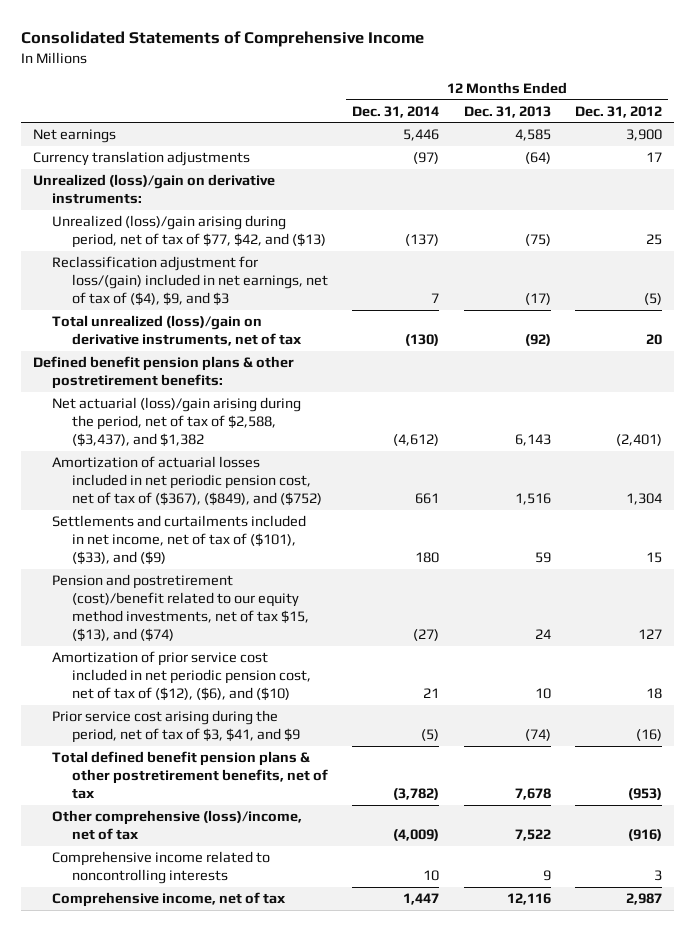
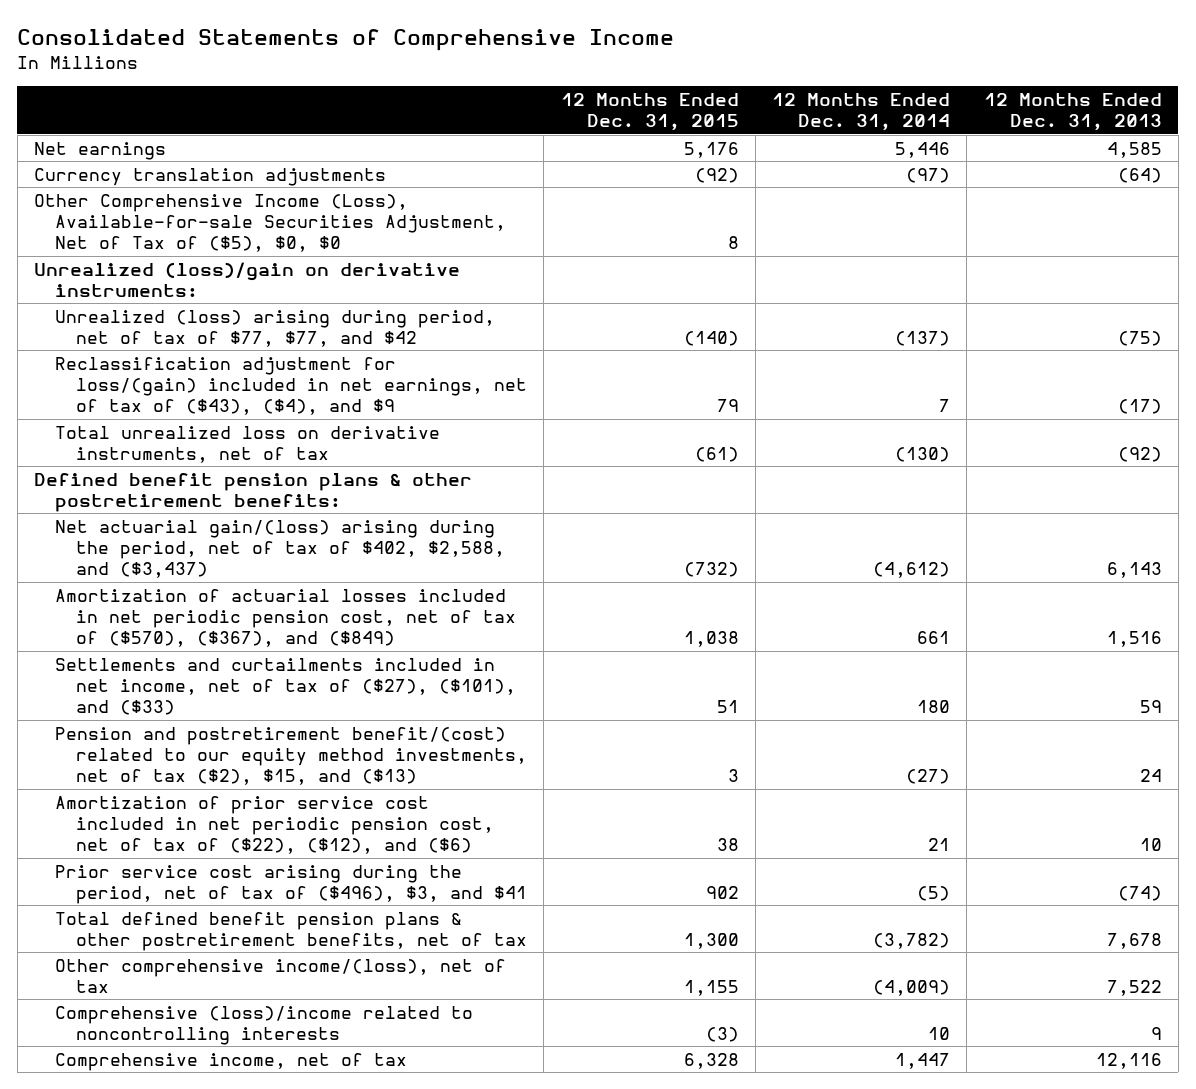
[574,105,662,118] Dec. 31, 2012 -> none
none -> [560,92,739,132] 12 Months Ended Dec. 31, 2015
none -> [34,193,507,253] Other Comprehensive Income (Loss), Available-for-sale Securities Adjustment, Net of Tax of ($5), $0, $0
[52,215,326,248] Unrealized (loss)/gain arising during period, net of tax of $77, $42, and ($13) -> [55,309,496,347] Unrealized (loss) arising during period, net of tax of $77, $77, and $42
[52,256,328,306] Reclassification adjustment for loss/(gain) included in net earnings, net of tax of ($4), $9, and $3 -> [55,356,528,416] Reclassification adjustment for loss/(gain) included in net earnings, net of tax of ($43), ($4), and $9
[52,315,302,346] Total unrealized (loss)/gain on derivative instruments, net of tax -> [55,425,441,463] Total unrealized loss on derivative instruments, net of tax
[52,397,302,447] Net actuarial (loss)/gain arising during the period, net of tax of $2,588, ($3,437), and $1,382 -> [55,519,506,579] Net actuarial gain/(loss) arising during the period, net of tax of $402, $2,588, and ($3,437)
[52,456,322,506] Amortization of actuarial losses included in net periodic pension cost, net of tax of ($367), ($849), and ($752) -> [55,588,517,648] Amortization of actuarial losses included in net periodic pension cost, net of tax of ($570), ($367), and ($849)
[52,515,307,565] Settlements and curtailments included in net income, net of tax of ($101), ($33), and ($9) -> [55,657,517,716] Settlements and curtailments included in net income, net of tax of ($27), ($101), and ($33)
[52,574,309,642] Pension and postretirement (cost)/benefit related to our equity method investments, net of tax $15, ($13), and ($74) -> [55,726,528,786] Pension and postretirement benefit/(cost) related to our equity method investments, net of tax ($2), $15, and ($13)
[52,651,311,701] Amortization of prior service cost included in net periodic pension cost, net of tax of ($12), ($6), and ($10) -> [55,795,495,855] Amortization of prior service cost included in net periodic pension cost, net of tax of ($22), ($12), and ($6)
[52,710,300,743] Prior service cost arising during the period, net of tax of $3, $41, and $9 -> [55,864,528,904] Prior service cost arising during the period, net of tax of ($496), $3, and $41
[52,810,303,840] Other comprehensive (loss)/income, net of tax -> [55,958,507,993] Other comprehensive income/(loss), net of tax
[52,851,271,884] Comprehensive income related to noncontrolling interests -> [55,1005,474,1045] Comprehensive (loss)/income related to noncontrolling interests

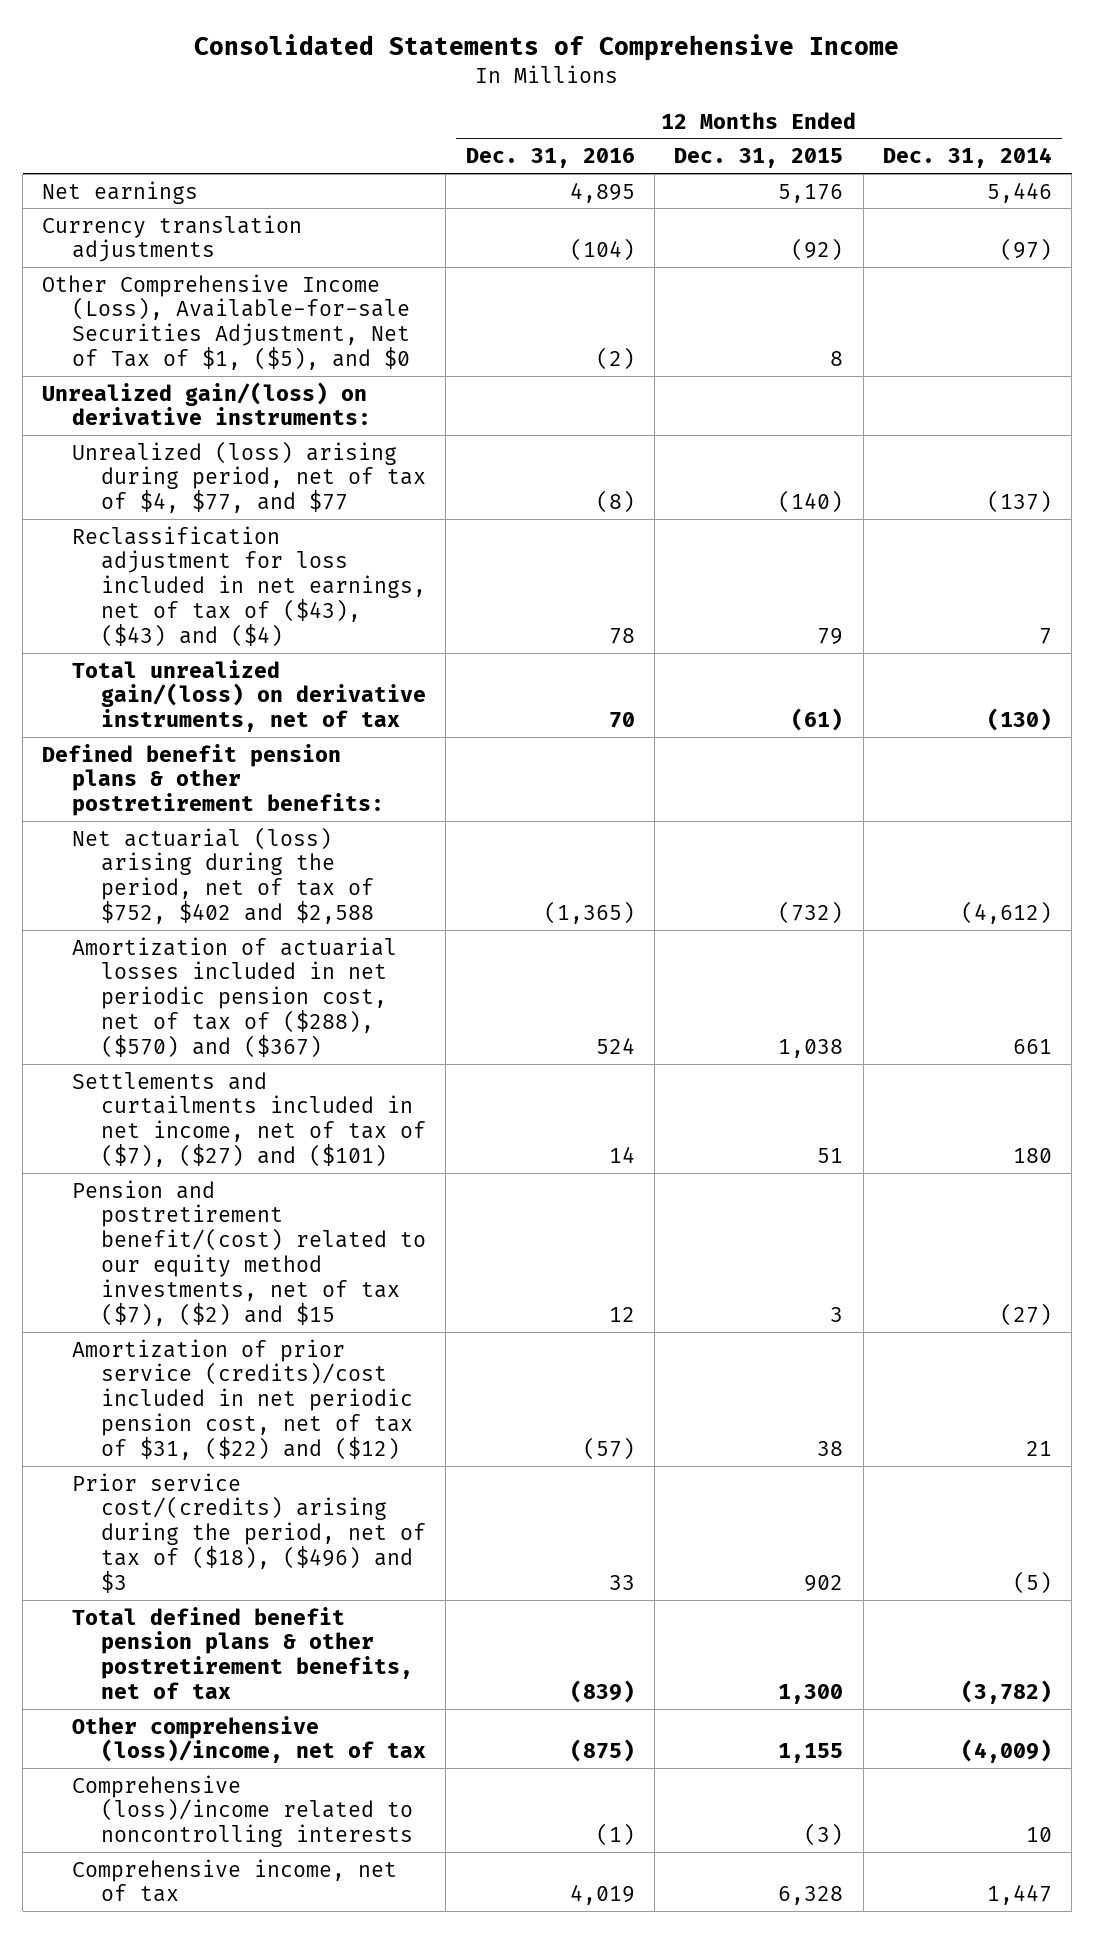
[983,92,1162,132] 12 Months Ended Dec. 31, 2013 -> none
none -> [465,148,635,169] Dec. 31, 2016
[34,193,507,253] Other Comprehensive Income (Loss), Available-for-sale Securities Adjustment, Net of Tax of ($5), $0, $0 -> [42,273,410,371] Other Comprehensive Income (Loss), Available-for-sale Securities Adjustment, Net of Tax of $1, ($5), and $0
[34,261,461,297] Unrealized (loss)/gain on derivative instruments: -> [42,381,371,426] Unrealized gain/(loss) on derivative instruments:
[55,309,496,347] Unrealized (loss) arising during period, net of tax of $77, $77, and $42 -> [71,440,427,514] Unrealized (loss) arising during period, net of tax of $4, $77, and $77
[55,356,528,416] Reclassification adjustment for loss/(gain) included in net earnings, net of tax of ($43), ($4), and $9 -> [71,525,427,648] Reclassification adjustment for loss included in net earnings, net of tax of ($43), ($43) and ($4)
[55,425,441,463] Total unrealized loss on derivative instruments, net of tax -> [71,659,427,733] Total unrealized gain/(loss) on derivative instruments, net of tax
[55,519,506,579] Net actuarial gain/(loss) arising during the period, net of tax of $402, $2,588, and ($3,437) -> [71,826,375,925] Net actuarial (loss) arising during the period, net of tax of $752, $402 and $2,588
[55,588,517,648] Amortization of actuarial losses included in net periodic pension cost, net of tax of ($570), ($367), and ($849) -> [71,936,397,1059] Amortization of actuarial losses included in net periodic pension cost, net of tax of ($288), ($570) and ($367)
[55,657,517,716] Settlements and curtailments included in net income, net of tax of ($27), ($101), and ($33) -> [71,1071,427,1168] Settlements and curtailments included in net income, net of tax of ($7), ($27) and ($101)
[55,726,528,786] Pension and postretirement benefit/(cost) related to our equity method investments, net of tax ($2), $15, and ($13) -> [71,1179,427,1326] Pension and postretirement benefit/(cost) related to our equity method investments, net of tax ($7), ($2) and $15
[55,795,495,855] Amortization of prior service cost included in net periodic pension cost, net of tax of ($22), ($12), and ($6) -> [71,1338,414,1461] Amortization of prior service (credits)/cost included in net periodic pension cost, net of tax of $31, ($22) and ($12)
[55,864,528,904] Prior service cost arising during the period, net of tax of ($496), $3, and $41 -> [71,1472,427,1594] Prior service cost/(credits) arising during the period, net of tax of ($18), ($496) and $3
[55,958,507,993] Other comprehensive income/(loss), net of tax -> [71,1715,427,1764] Other comprehensive (loss)/income, net of tax

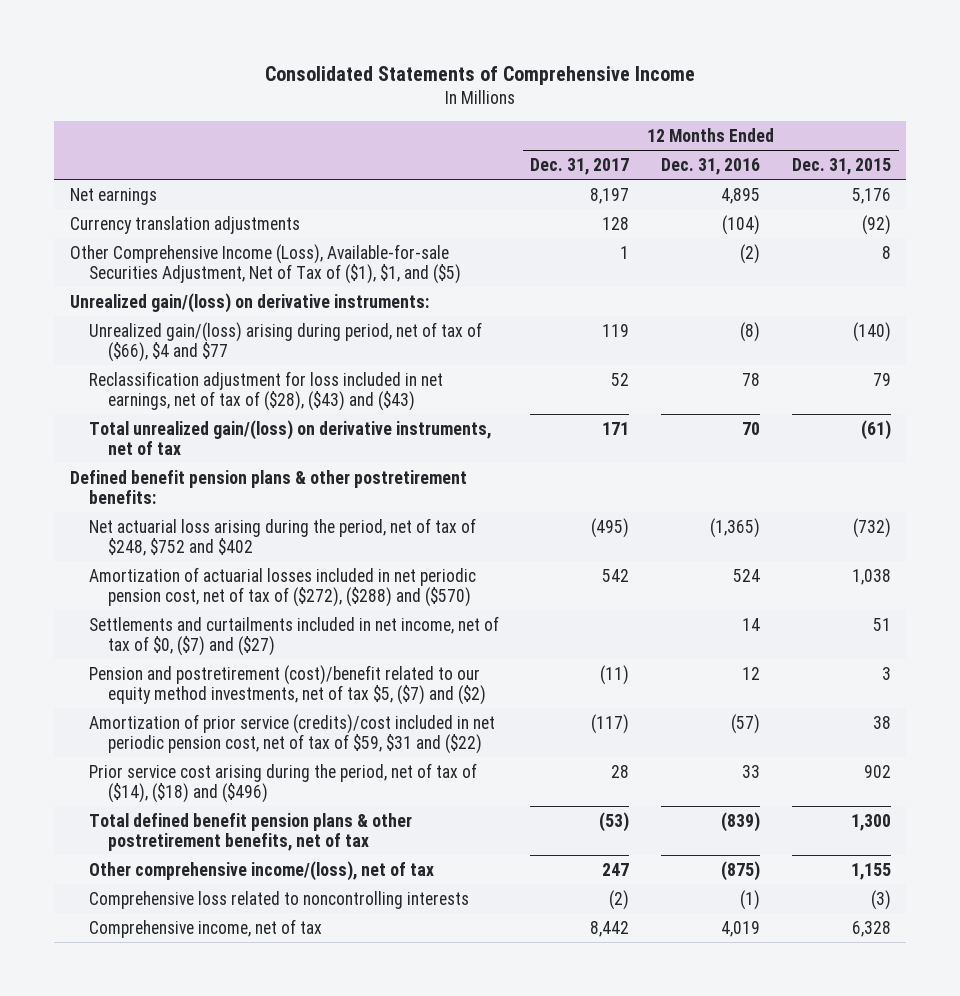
[883,147,1053,169] Dec. 31, 2014 -> none
none -> [530,157,630,175] Dec. 31, 2017
[42,273,410,371] Other Comprehensive Income (Loss), Available-for-sale Securities Adjustment, Net of Tax of $1, ($5), and $0 -> [69,243,461,284] Other Comprehensive Income (Loss), Available-for-sale Securities Adjustment, Net of Tax of ($1), $1, and ($5)
[71,440,427,514] Unrealized (loss) arising during period, net of tax of $4, $77, and $77 -> [88,321,482,362] Unrealized gain/(loss) arising during period, net of tax of ($66), $4 and $77
[71,525,427,648] Reclassification adjustment for loss included in net earnings, net of tax of ($43), ($43) and ($4) -> [88,370,443,411] Reclassification adjustment for loss included in net earnings, net of tax of ($28), ($43) and ($43)
[71,826,375,925] Net actuarial (loss) arising during the period, net of tax of $752, $402 and $2,588 -> [88,517,476,556] Net actuarial loss arising during the period, net of tax of $248, $752 and $402
[71,936,397,1059] Amortization of actuarial losses included in net periodic pension cost, net of tax of ($288), ($570) and ($367) -> [88,566,476,607] Amortization of actuarial losses included in net periodic pension cost, net of tax of ($272), ($288) and ($570)
[71,1071,427,1168] Settlements and curtailments included in net income, net of tax of ($7), ($27) and ($101) -> [88,615,499,656] Settlements and curtailments included in net income, net of tax of $0, ($7) and ($27)
[71,1179,427,1326] Pension and postretirement benefit/(cost) related to our equity method investments, net of tax ($7), ($2) and $15 -> [88,664,486,705] Pension and postretirement (cost)/benefit related to our equity method investments, net of tax $5, ($7) and ($2)
[71,1338,414,1461] Amortization of prior service (credits)/cost included in net periodic pension cost, net of tax of $31, ($22) and ($12) -> [88,713,495,754] Amortization of prior service (credits)/cost included in net periodic pension cost, net of tax of $59, $31 and ($22)
[71,1472,427,1594] Prior service cost/(credits) arising during the period, net of tax of ($18), ($496) and $3 -> [88,762,477,803] Prior service cost arising during the period, net of tax of ($14), ($18) and ($496)
[71,1715,427,1764] Other comprehensive (loss)/income, net of tax -> [88,860,434,881] Other comprehensive income/(loss), net of tax
[71,1774,414,1848] Comprehensive (loss)/income related to noncontrolling interests -> [88,890,469,909] Comprehensive loss related to noncontrolling interests

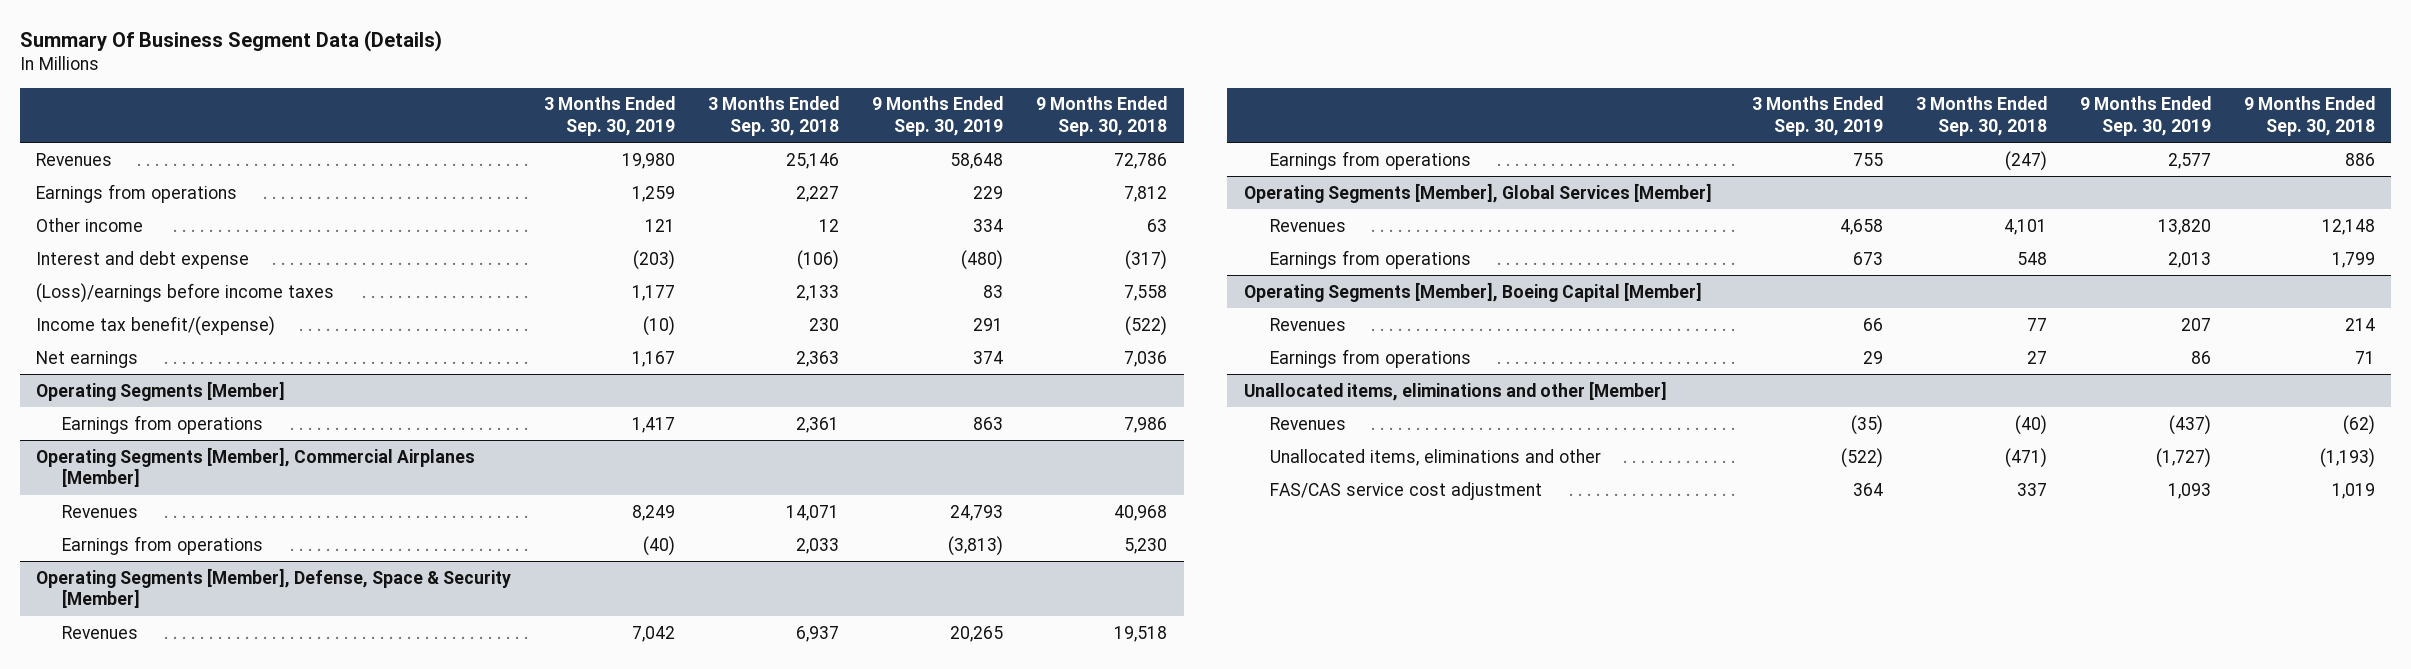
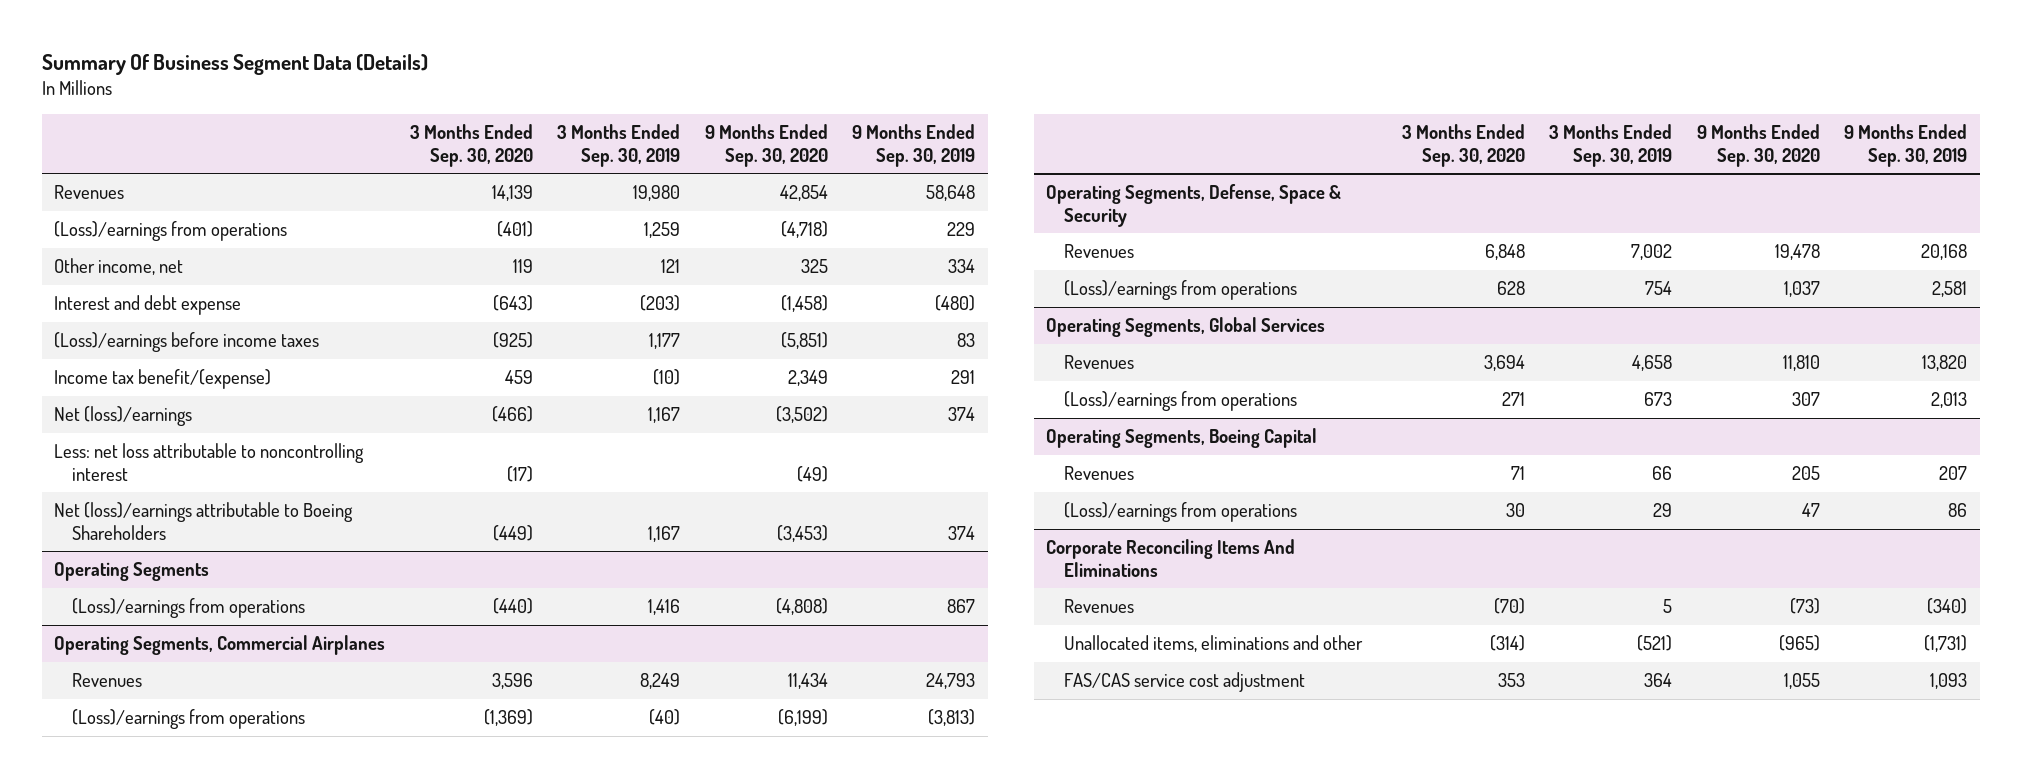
[708,96,840,136] 3 Months Ended Sep. 30, 2018 -> none
[1036,96,1168,136] 9 Months Ended Sep. 30, 2018 -> none
none -> [409,123,533,167] 3 Months Ended Sep. 30, 2020
none -> [704,123,828,167] 9 Months Ended Sep. 30, 2020
[36,183,238,203] Earnings from operations -> [54,221,288,242] (Loss)/earnings from operations
[36,217,144,232] Other income -> [54,258,184,276] Other income, net
none -> [54,406,193,427] Net (loss)/earnings
none -> [54,443,365,481] Less: net loss attributable to noncontrolling interest
[36,350,139,368] Net earnings -> [54,502,354,540] Net (loss)/earnings attributable to Boeing Shareholders
[36,380,286,401] Operating Segments [Member] -> [54,562,210,582] Operating Segments
[62,414,264,434] Earnings from operations -> [72,598,306,619] (Loss)/earnings from operations
[632,416,676,433] 1,417 -> [648,599,681,616] 1,416
[973,416,1004,430] 863 -> [947,599,976,614] 867
[36,446,476,488] Operating Segments [Member], Commercial Airplanes [Member] -> [54,635,386,656] Operating Segments, Commercial Airplanes
[62,535,264,555] Earnings from operations -> [72,709,306,730] (Loss)/earnings from operations
[36,567,512,609] Operating Segments [Member], Defense, Space & Security [Member] -> [1046,184,1342,227] Operating Segments, Defense, Space & Security
[632,625,676,642] 7,042 -> [1631,244,1673,261] 7,002
[950,625,1004,642] 20,265 -> [1921,244,1968,261] 20,168
[1269,150,1471,170] Earnings from operations -> [1064,280,1298,301] (Loss)/earnings from operations
[1852,152,1883,166] 755 -> [1645,281,1673,296] 754
[2167,152,2211,169] 2,577 -> [1932,281,1968,298] 2,581
[1243,182,1712,203] Operating Segments [Member], Global Services [Member] -> [1046,317,1326,338] Operating Segments, Global Services
[1269,249,1471,269] Earnings from operations -> [1064,391,1298,412] (Loss)/earnings from operations
[1243,281,1702,302] Operating Segments [Member], Boeing Capital [Member] -> [1046,428,1318,449] Operating Segments, Boeing Capital
[1243,380,1667,401] Unallocated items, eliminations and other [Member] -> none
[1269,348,1471,368] Earnings from operations -> [1064,502,1298,523] (Loss)/earnings from operations
none -> [1046,539,1296,577] Corporate Reconciling Items And Eliminations
[1850,414,1883,435] (35) -> [1663,599,1673,614] 5
[2168,414,2211,435] (437) -> [1927,598,1968,615] (340)
[1840,447,1883,468] (522) -> [1637,635,1673,652] (521)
[2155,447,2211,468] (1,727) -> [1924,635,1968,653] (1,731)

